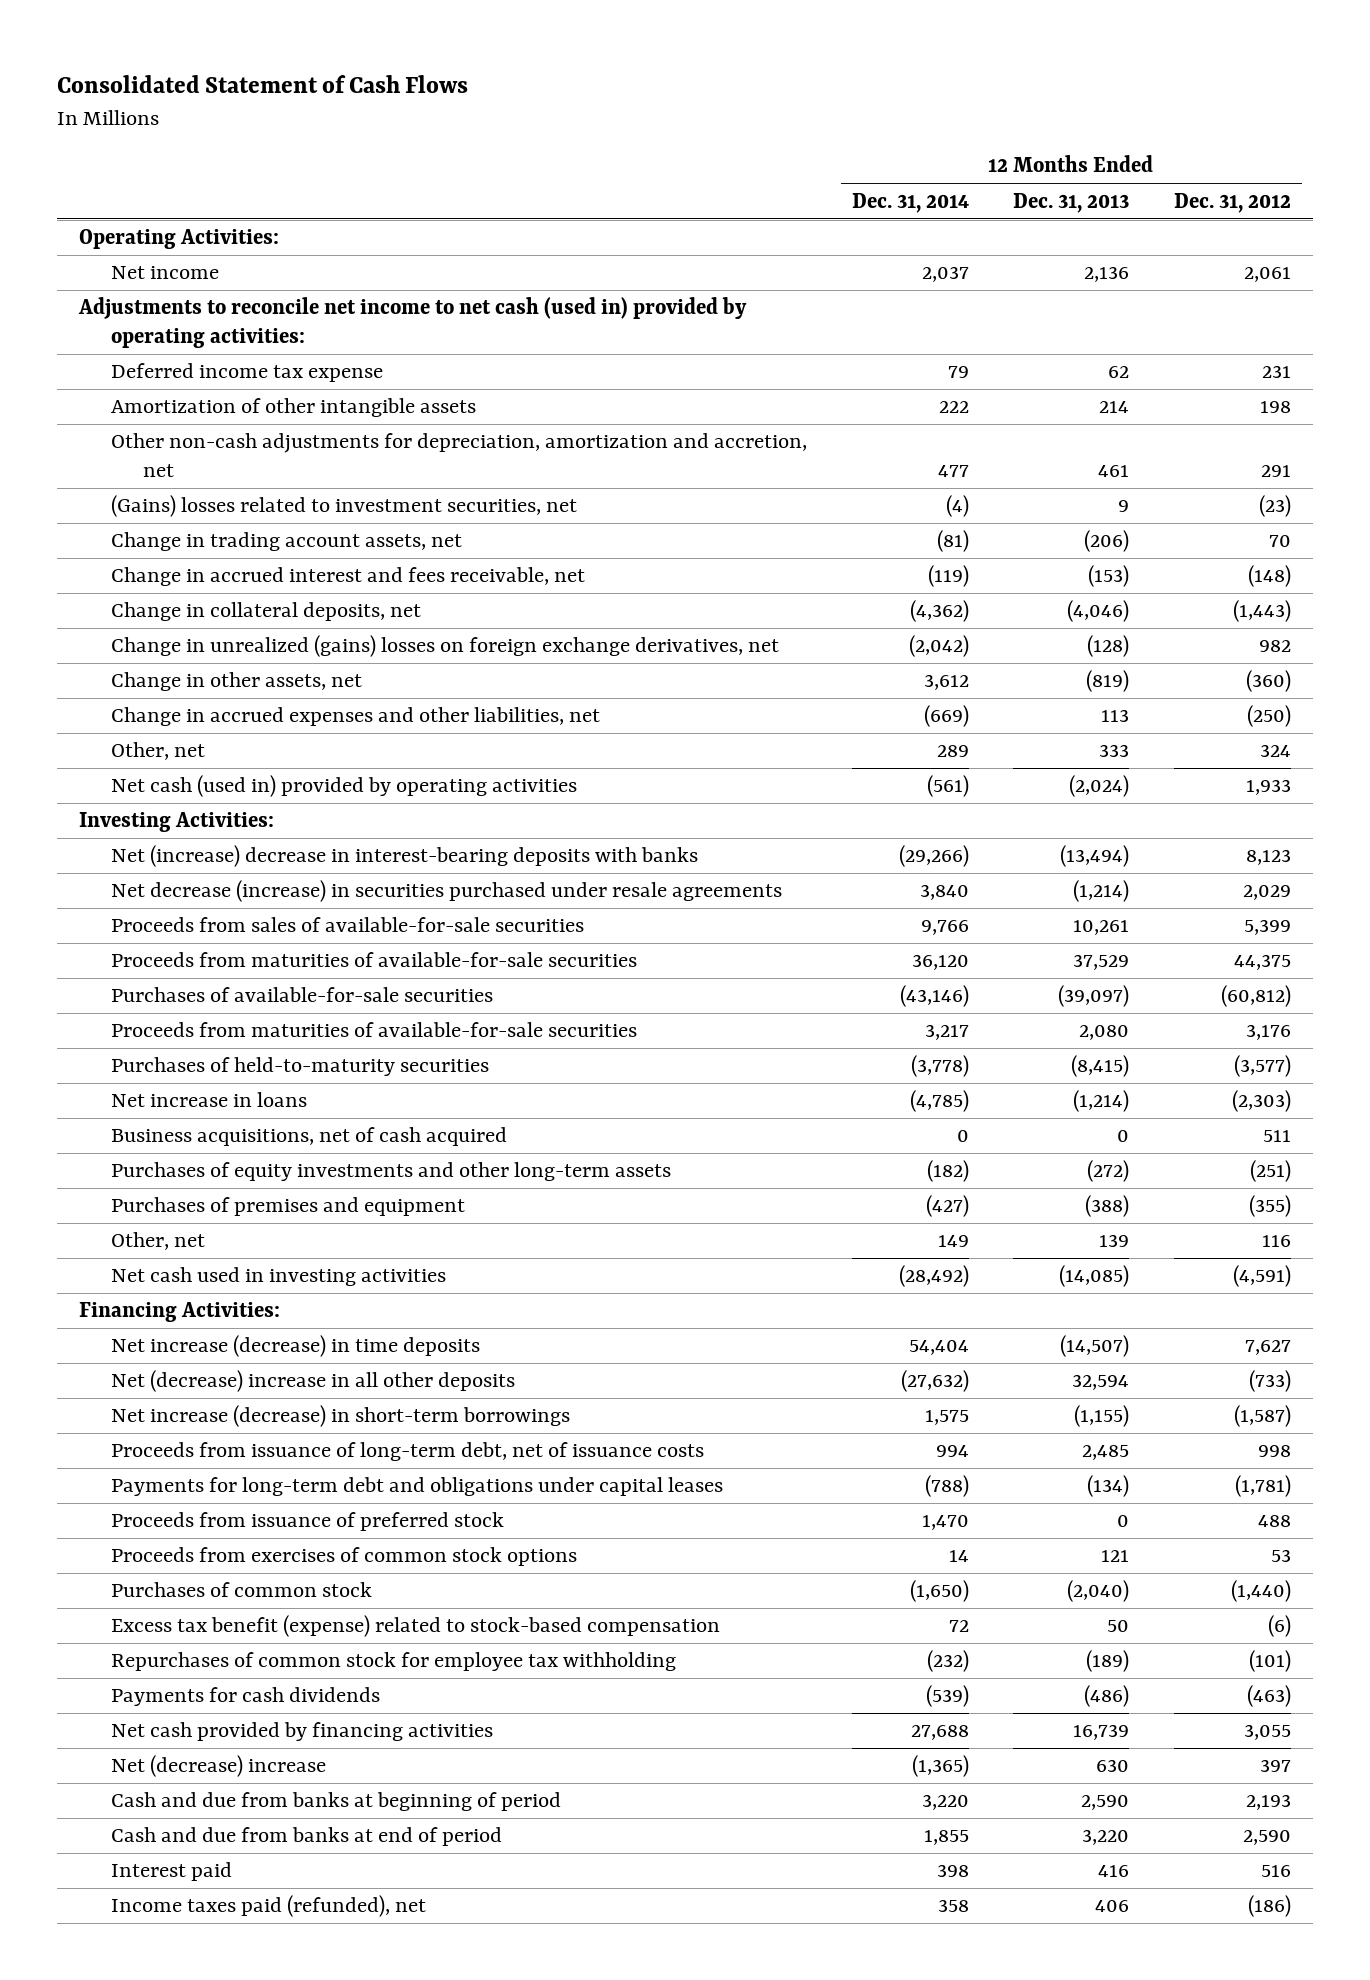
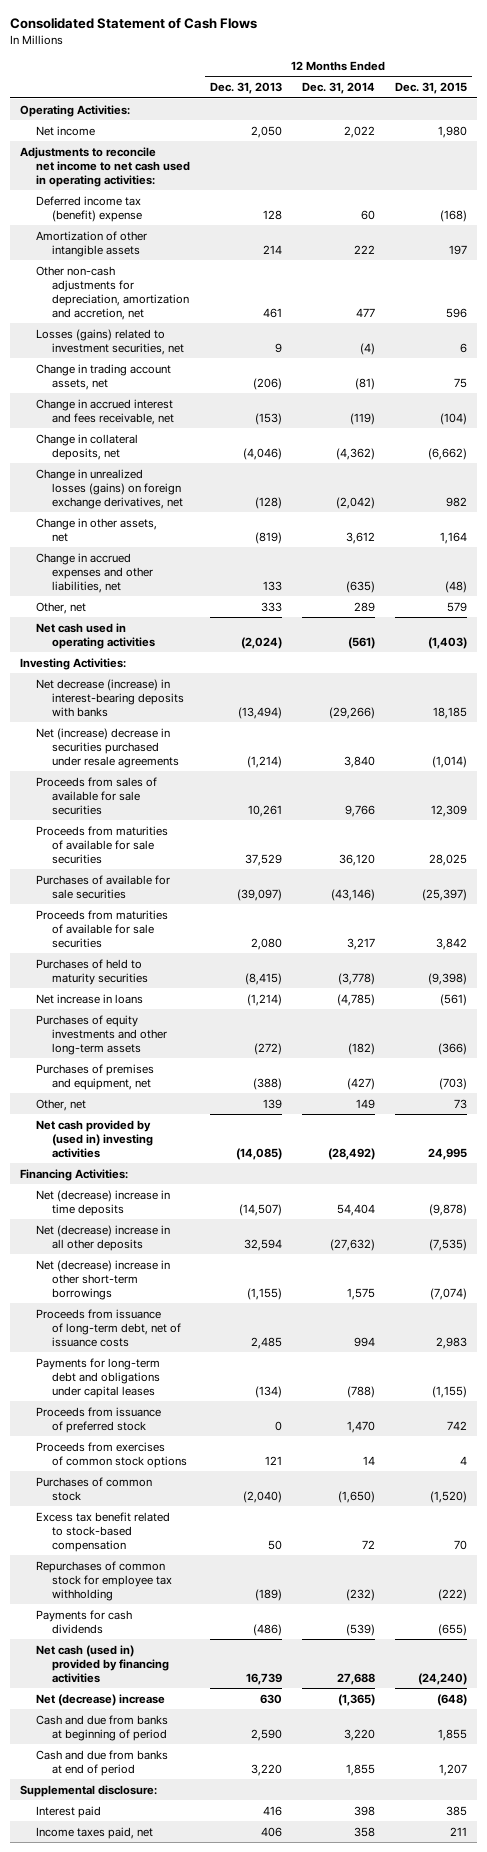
[1173,192,1291,213] Dec. 31, 2012 -> none
none -> [394,82,467,95] Dec. 31, 2015
[921,266,969,283] 2,037 -> [343,125,375,138] 2,022
[1084,266,1130,283] 2,136 -> [250,125,282,138] 2,050
[78,297,748,348] Adjustments to reconcile net income to net cash (used in) provided by operating activities: -> [20,146,191,187] Adjustments to reconcile net income to net cash used in operating activities:
[111,363,384,383] Deferred income tax expense -> [36,195,142,222] Deferred income tax (benefit) expense
[947,366,969,379] 79 -> [360,209,375,220] 60
[1108,366,1130,379] 62 -> [262,209,282,220] 128
[111,495,578,518] (Gains) losses related to investment securities, net -> [36,328,184,355] Losses (gains) related to investment securities, net
[111,635,780,658] Change in unrealized (gains) losses on foreign exchange derivatives, net -> [36,468,183,509] Change in unrealized losses (gains) on foreign exchange derivatives, net
[923,705,969,728] (669) -> [345,580,375,593] (635)
[1101,709,1130,723] 113 -> [262,580,282,591] 133
[111,775,578,798] Net cash (used in) provided by operating activities -> [36,622,155,649] Net cash used in operating activities
[111,845,699,868] Net (increase) decrease in interest-bearing deposits with banks -> [36,678,184,717] Net decrease (increase) in interest-bearing deposits with banks
[111,880,783,903] Net decrease (increase) in securities purchased under resale agreements -> [36,727,179,768] Net (increase) decrease in securities purchased under resale agreements
[111,917,585,933] Proceeds from sales of available-for-sale securities -> [36,776,158,815] Proceeds from sales of available for sale securities
[111,952,638,968] Proceeds from maturities of available-for-sale securities -> [36,825,169,864] Proceeds from maturities of available for sale securities
[111,987,494,1003] Purchases of available-for-sale securities -> [36,874,171,899] Purchases of available for sale securities
[111,1022,638,1038] Proceeds from maturities of available-for-sale securities -> [36,909,169,948] Proceeds from maturities of available for sale securities
[111,1057,490,1077] Purchases of held-to-maturity securities -> [36,958,148,985] Purchases of held to maturity securities
[111,1127,508,1147] Business acquisitions, net of cash acquired -> none
[111,1197,466,1217] Purchases of premises and equipment -> [36,1063,155,1090] Purchases of premises and equipment, net
[111,1267,447,1287] Net cash used in investing activities -> [36,1119,153,1158] Net cash provided by (used in) investing activities
[111,1335,481,1358] Net increase (decrease) in time deposits -> [36,1189,171,1216] Net (decrease) increase in time deposits
[111,1405,571,1428] Net increase (decrease) in short-term borrowings -> [36,1259,171,1300] Net (decrease) increase in other short-term borrowings
[111,1615,721,1638] Excess tax benefit (expense) related to stock-based compensation -> [36,1511,171,1552] Excess tax benefit related to stock-based compensation
[111,1722,494,1742] Net cash provided by financing activities -> [36,1644,169,1683] Net cash (used in) provided by financing activities
none -> [20,1784,158,1797] Supplemental disclosure:
[111,1895,427,1918] Income taxes paid (refunded), net -> [36,1826,154,1839] Income taxes paid, net

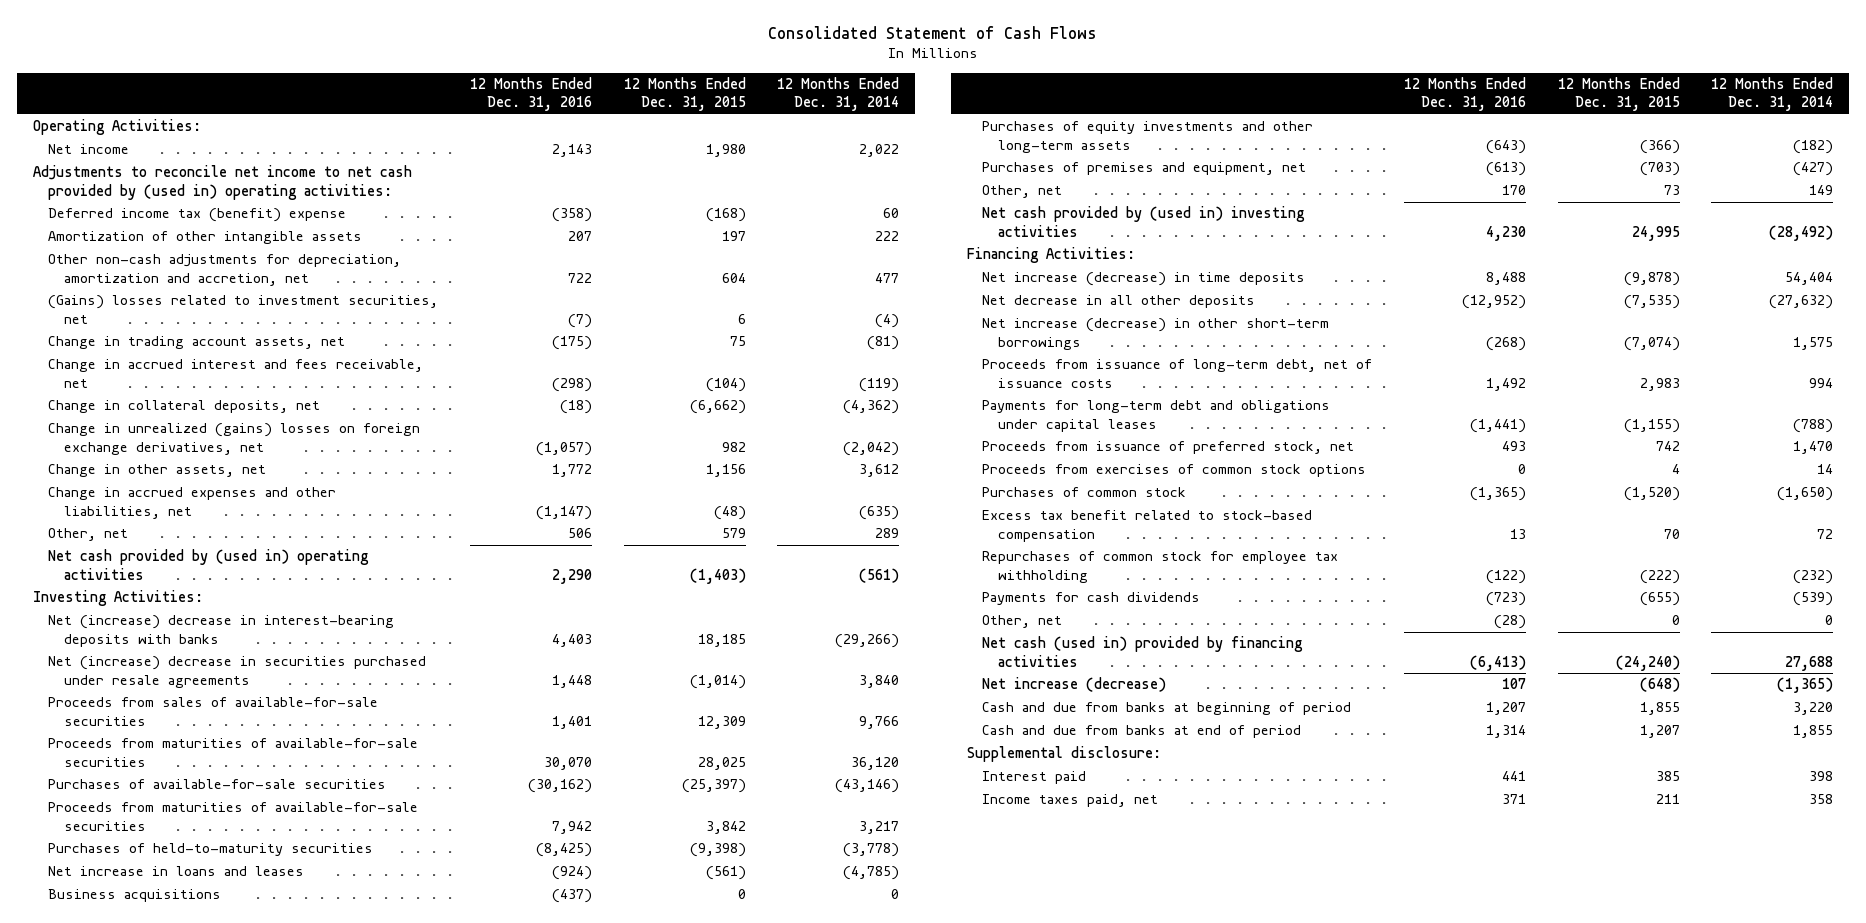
[209,82,282,95] Dec. 31, 2013 -> none
none -> [469,76,592,112] 12 Months Ended Dec. 31, 2016
[20,146,191,187] Adjustments to reconcile net income to net cash used in operating activities: -> [32,165,412,200] Adjustments to reconcile net income to net cash provided by (used in) operating activities:
[445,307,467,318] 596 -> [721,272,746,283] 604
[36,328,184,355] Losses (gains) related to investment securities, net -> [48,295,439,324] (Gains) losses related to investment securities, net
[36,468,183,509] Change in unrealized losses (gains) on foreign exchange derivatives, net -> [48,423,421,455] Change in unrealized (gains) losses on foreign exchange derivatives, net
[439,531,467,544] 1,164 -> [705,464,746,478] 1,156
[36,622,155,649] Net cash used in operating activities -> [48,549,370,580] Net cash provided by (used in) operating activities
[36,678,184,717] Net decrease (increase) in interest-bearing deposits with banks -> [48,615,395,647] Net (increase) decrease in interest-bearing deposits with banks
[36,776,158,815] Proceeds from sales of available for sale securities -> [48,697,379,726] Proceeds from sales of available-for-sale securities
[36,825,169,864] Proceeds from maturities of available for sale securities -> [48,738,419,767] Proceeds from maturities of available-for-sale securities
[36,874,171,899] Purchases of available for sale securities -> [48,779,387,790] Purchases of available-for-sale securities
[36,909,169,948] Proceeds from maturities of available for sale securities -> [48,802,419,831] Proceeds from maturities of available-for-sale securities
[36,958,148,985] Purchases of held to maturity securities -> [48,843,374,857] Purchases of held-to-maturity securities
[36,993,144,1004] Net increase in loans -> [48,866,305,877] Net increase in loans and leases
none -> [48,889,222,903] Business acquisitions
[36,1189,171,1216] Net (decrease) increase in time deposits -> [982,272,1306,287] Net increase (decrease) in time deposits
[36,1224,171,1251] Net (decrease) increase in all other deposits -> [982,295,1256,309] Net decrease in all other deposits
[36,1259,171,1300] Net (decrease) increase in other short-term borrowings -> [982,318,1330,350] Net increase (decrease) in other short-term borrowings
[36,1406,162,1433] Proceeds from issuance of preferred stock -> [982,441,1355,455] Proceeds from issuance of preferred stock, net
none -> [982,615,1063,629] Other, net
[36,1693,166,1706] Net (decrease) increase -> [982,677,1167,693] Net increase (decrease)

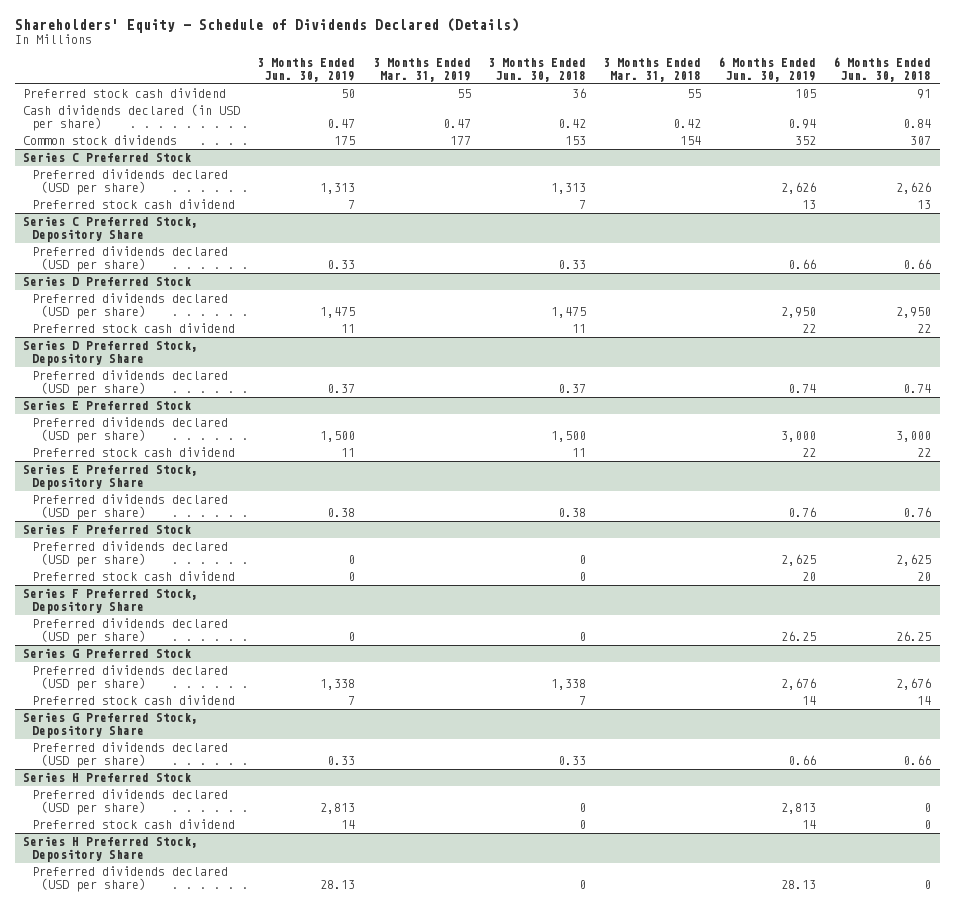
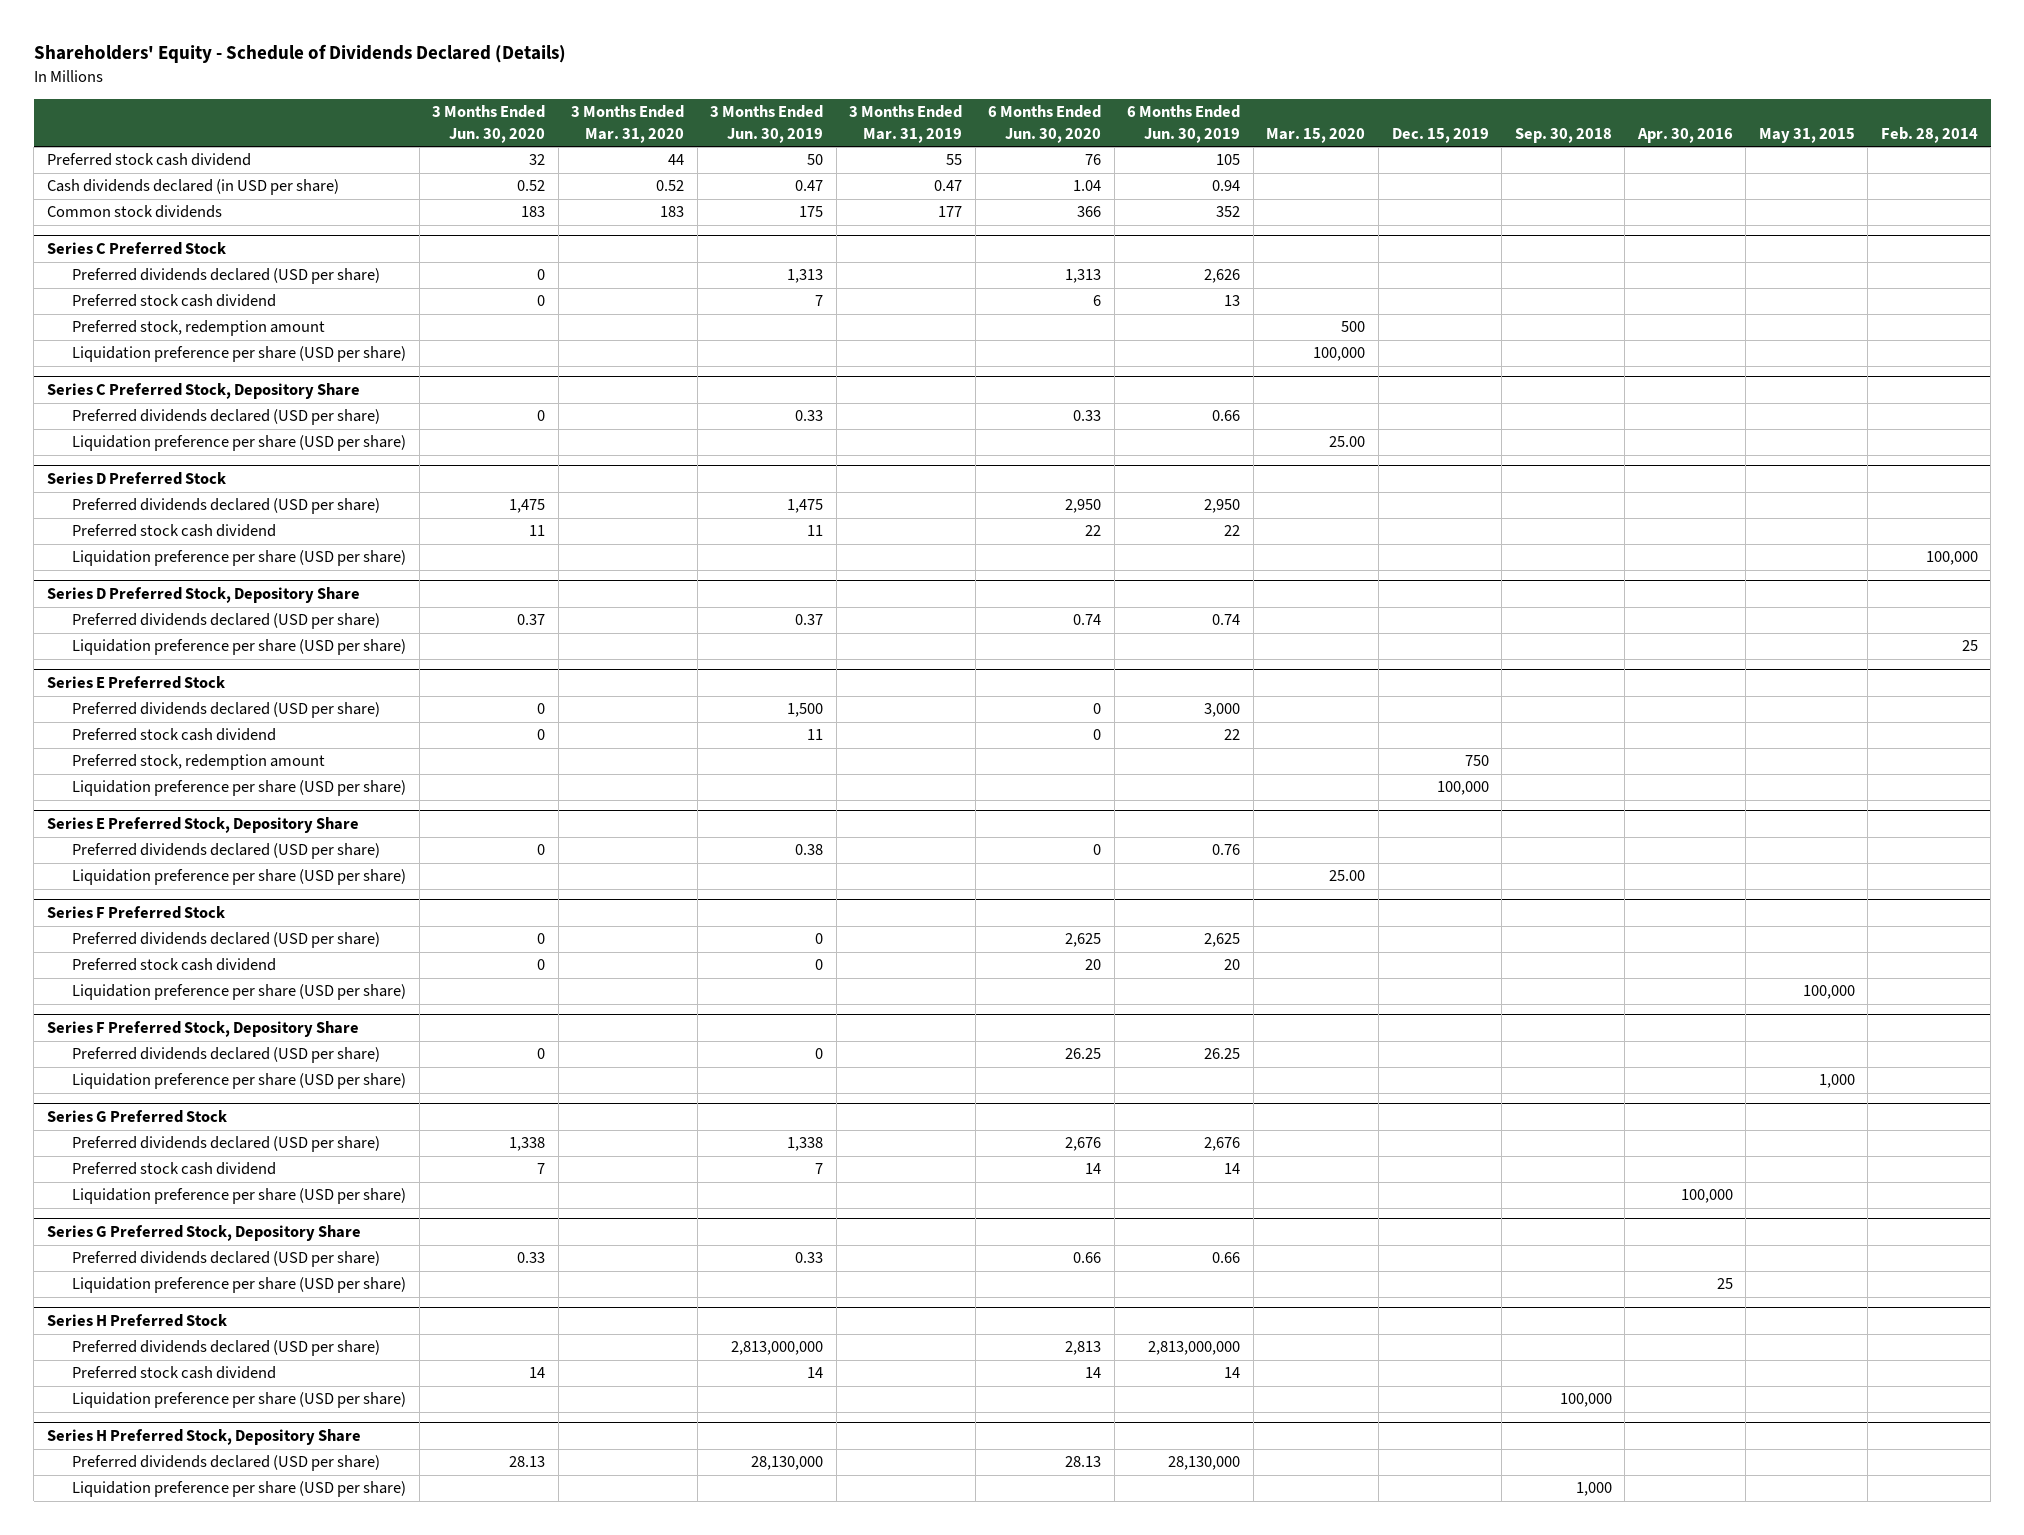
[487,58,586,82] 3 Months Ended Jun. 30, 2018 -> none
[602,58,701,82] 3 Months Ended Mar. 31, 2018 -> none
[833,57,932,82] 6 Months Ended Jun. 30, 2018 -> none
none -> [432,105,546,143] 3 Months Ended Jun. 30, 2020
none -> [571,105,685,143] 3 Months Ended Mar. 31, 2020
none -> [988,105,1102,143] 6 Months Ended Jun. 30, 2020
none -> [1266,127,1366,143] Mar. 15, 2020
none -> [1391,127,1489,143] Dec. 15, 2019
none -> [1514,127,1612,143] Sep. 30, 2018
none -> [1636,127,1733,143] Apr. 30, 2016
none -> [1758,127,1855,143] May 31, 2015
none -> [1880,126,1978,143] Feb. 28, 2014
none -> [72,320,326,337] Preferred stock, redemption amount
none -> [72,346,407,363] Liquidation preference per share (USD per share)
none -> [72,435,407,452] Liquidation preference per share (USD per share)
none -> [72,550,407,567] Liquidation preference per share (USD per share)
none -> [72,639,407,656] Liquidation preference per share (USD per share)
none -> [72,754,326,771] Preferred stock, redemption amount
none -> [72,780,407,797] Liquidation preference per share (USD per share)
none -> [72,869,407,886] Liquidation preference per share (USD per share)
none -> [72,984,407,1001] Liquidation preference per share (USD per share)
none -> [72,1073,407,1090] Liquidation preference per share (USD per share)
none -> [72,1188,407,1205] Liquidation preference per share (USD per share)
none -> [72,1277,407,1294] Liquidation preference per share (USD per share)
[320,802,356,814] 2,813 -> [731,1341,824,1356] 2,813,000,000
[780,802,816,814] 2,813 -> [1148,1341,1241,1356] 2,813,000,000
none -> [72,1392,407,1409] Liquidation preference per share (USD per share)
[320,879,356,889] 28.13 -> [751,1456,824,1471] 28,130,000
[780,879,816,889] 28.13 -> [1168,1456,1241,1471] 28,130,000
none -> [72,1481,407,1498] Liquidation preference per share (USD per share)

